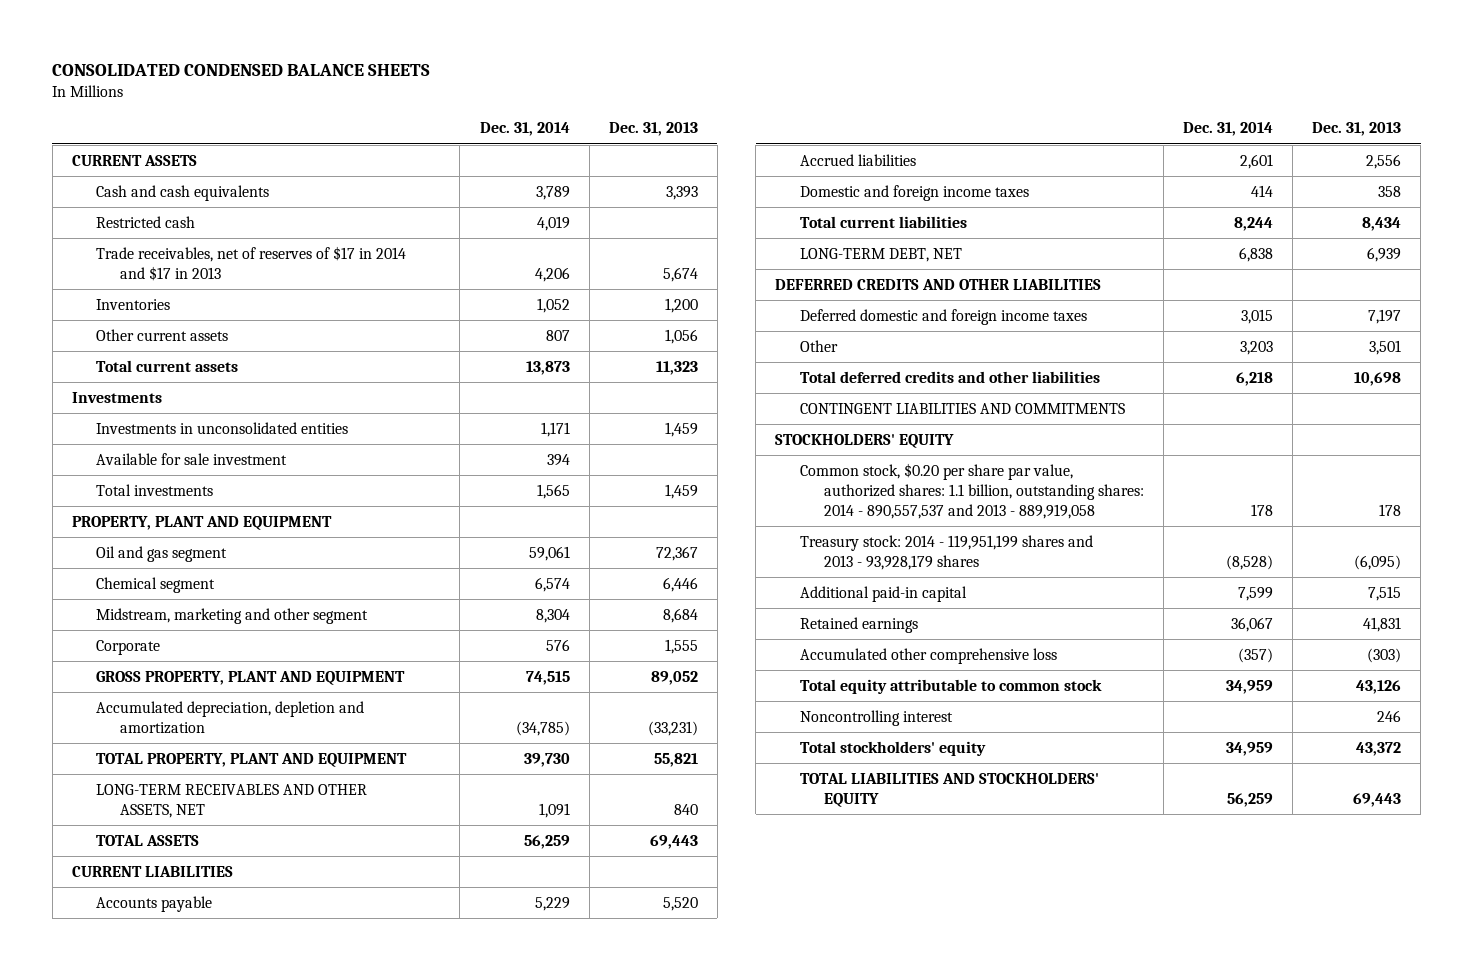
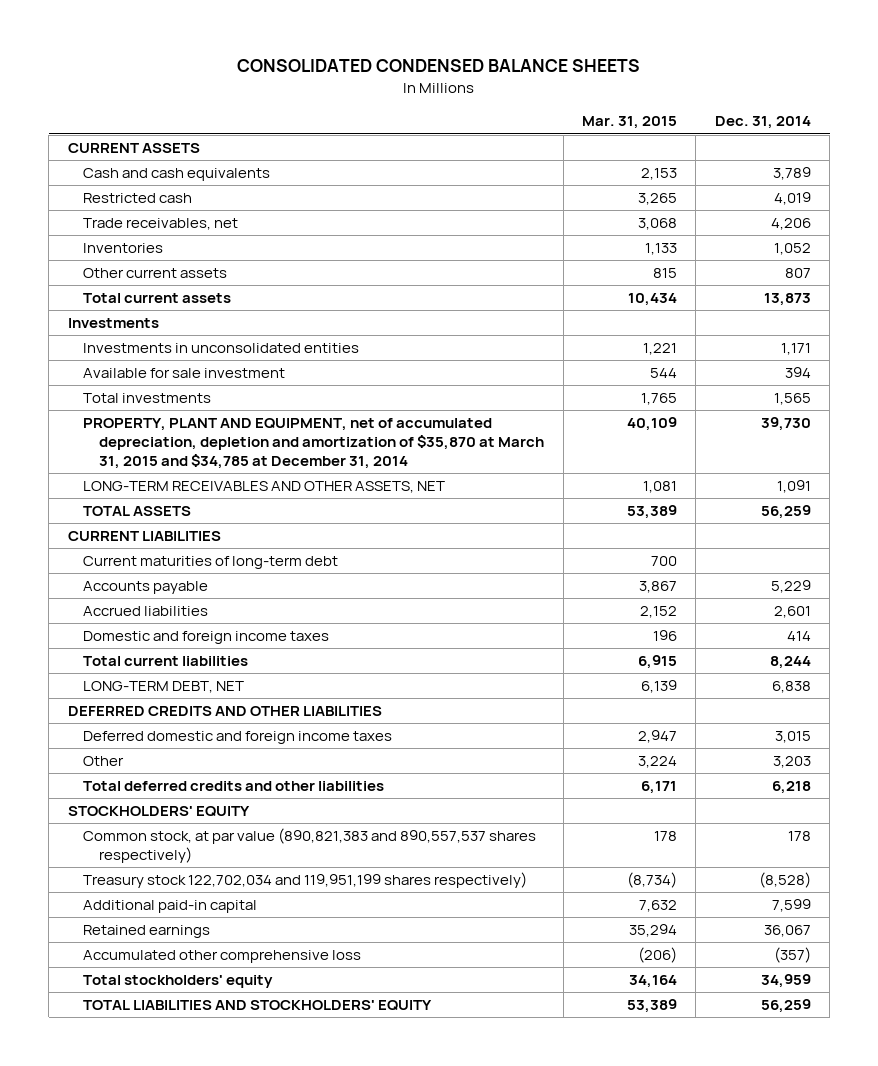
[608,122,698,137] Dec. 31, 2013 -> none
none -> [582,116,678,130] Mar. 31, 2015
[96,245,407,281] Trade receivables, net of reserves of $17 in 2014 and $17 in 2013 -> [83,218,239,231] Trade receivables, net
[72,515,333,530] PROPERTY, PLANT AND EQUIPMENT -> none
[96,545,228,562] Oil and gas segment -> none
[96,576,216,593] Chemical segment -> none
[96,607,369,624] Midstream, marketing and other segment -> none
[96,639,161,655] Corporate -> none
[96,670,406,685] GROSS PROPERTY, PLANT AND EQUIPMENT -> none
[96,700,365,734] Accumulated depreciation, depletion and amortization -> none
[96,752,408,767] TOTAL PROPERTY, PLANT AND EQUIPMENT -> [83,418,545,469] PROPERTY, PLANT AND EQUIPMENT, net of accumulated depreciation, depletion and amortization of $35,870 at March 31, 2015 and $34,785 at December 31, 2014
none -> [83,556,339,570] Current maturities of long-term debt
[799,402,1125,414] CONTINGENT LIABILITIES AND COMMITMENTS -> none
[799,462,1144,519] Common stock, $0.20 per share par value, authorized shares: 1.1 billion, outstanding shares: 2014 - 890,557,537 and 2013 - 889,919,058 -> [83,828,537,864] Common stock, at par value (890,821,383 and 890,557,537 shares respectively)
[799,534,1093,570] Treasury stock: 2014 - 119,951,199 shares and 2013 - 93,928,179 shares -> [83,872,528,889] Treasury stock 122,702,034 and 119,951,199 shares respectively)
[799,678,1102,694] Total equity attributable to common stock -> none
[799,709,953,726] Noncontrolling interest -> none

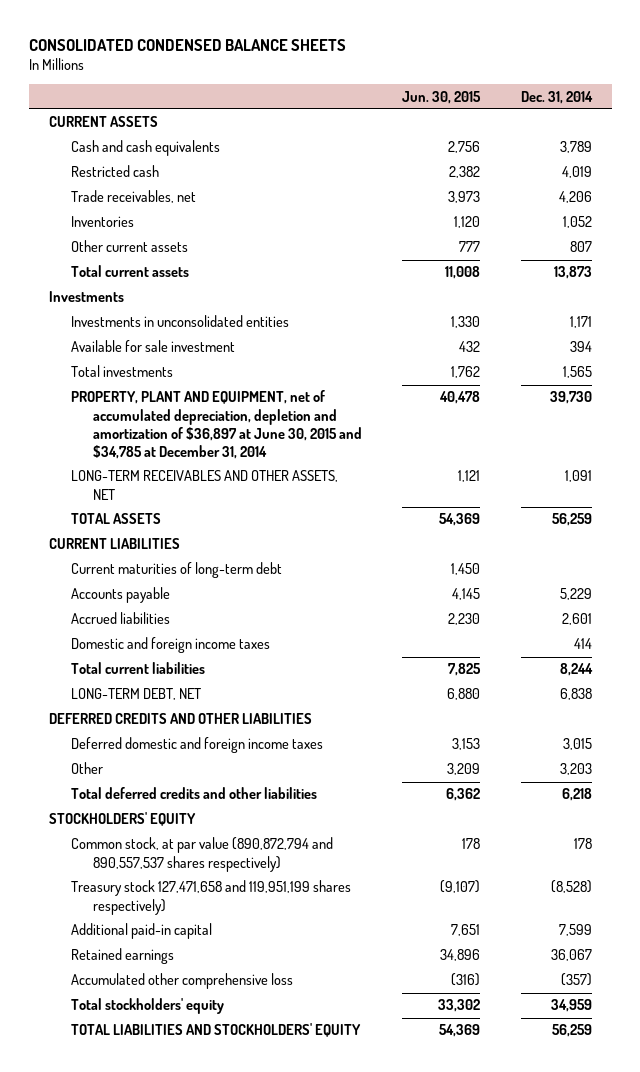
[582,116,678,130] Mar. 31, 2015 -> none
none -> [402,90,482,104] Jun. 30, 2015
[83,418,545,469] PROPERTY, PLANT AND EQUIPMENT, net of accumulated depreciation, depletion and amortization of $35,870 at March 31, 2015 and $34,785 at December 31, 2014 -> [70,390,363,459] PROPERTY, PLANT AND EQUIPMENT, net of accumulated depreciation, depletion and amortization of $36,897 at June 30, 2015 and $34,785 at December 31, 2014
[83,828,537,864] Common stock, at par value (890,821,383 and 890,557,537 shares respectively) -> [70,837,333,872] Common stock, at par value (890,872,794 and 890,557,537 shares respectively)
[83,872,528,889] Treasury stock 122,702,034 and 119,951,199 shares respectively) -> [70,880,351,915] Treasury stock 127,471,658 and 119,951,199 shares respectively)

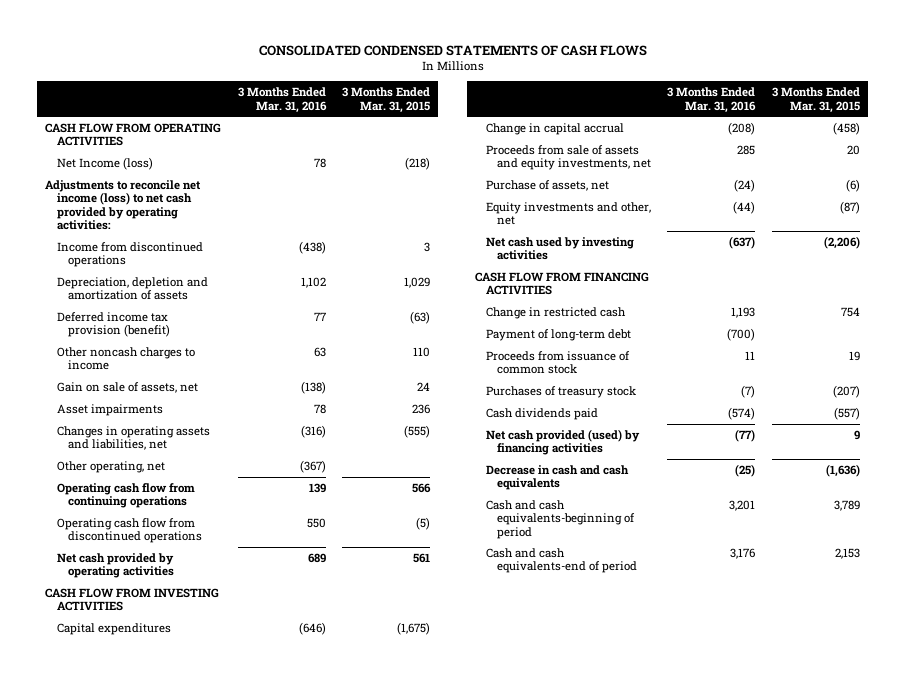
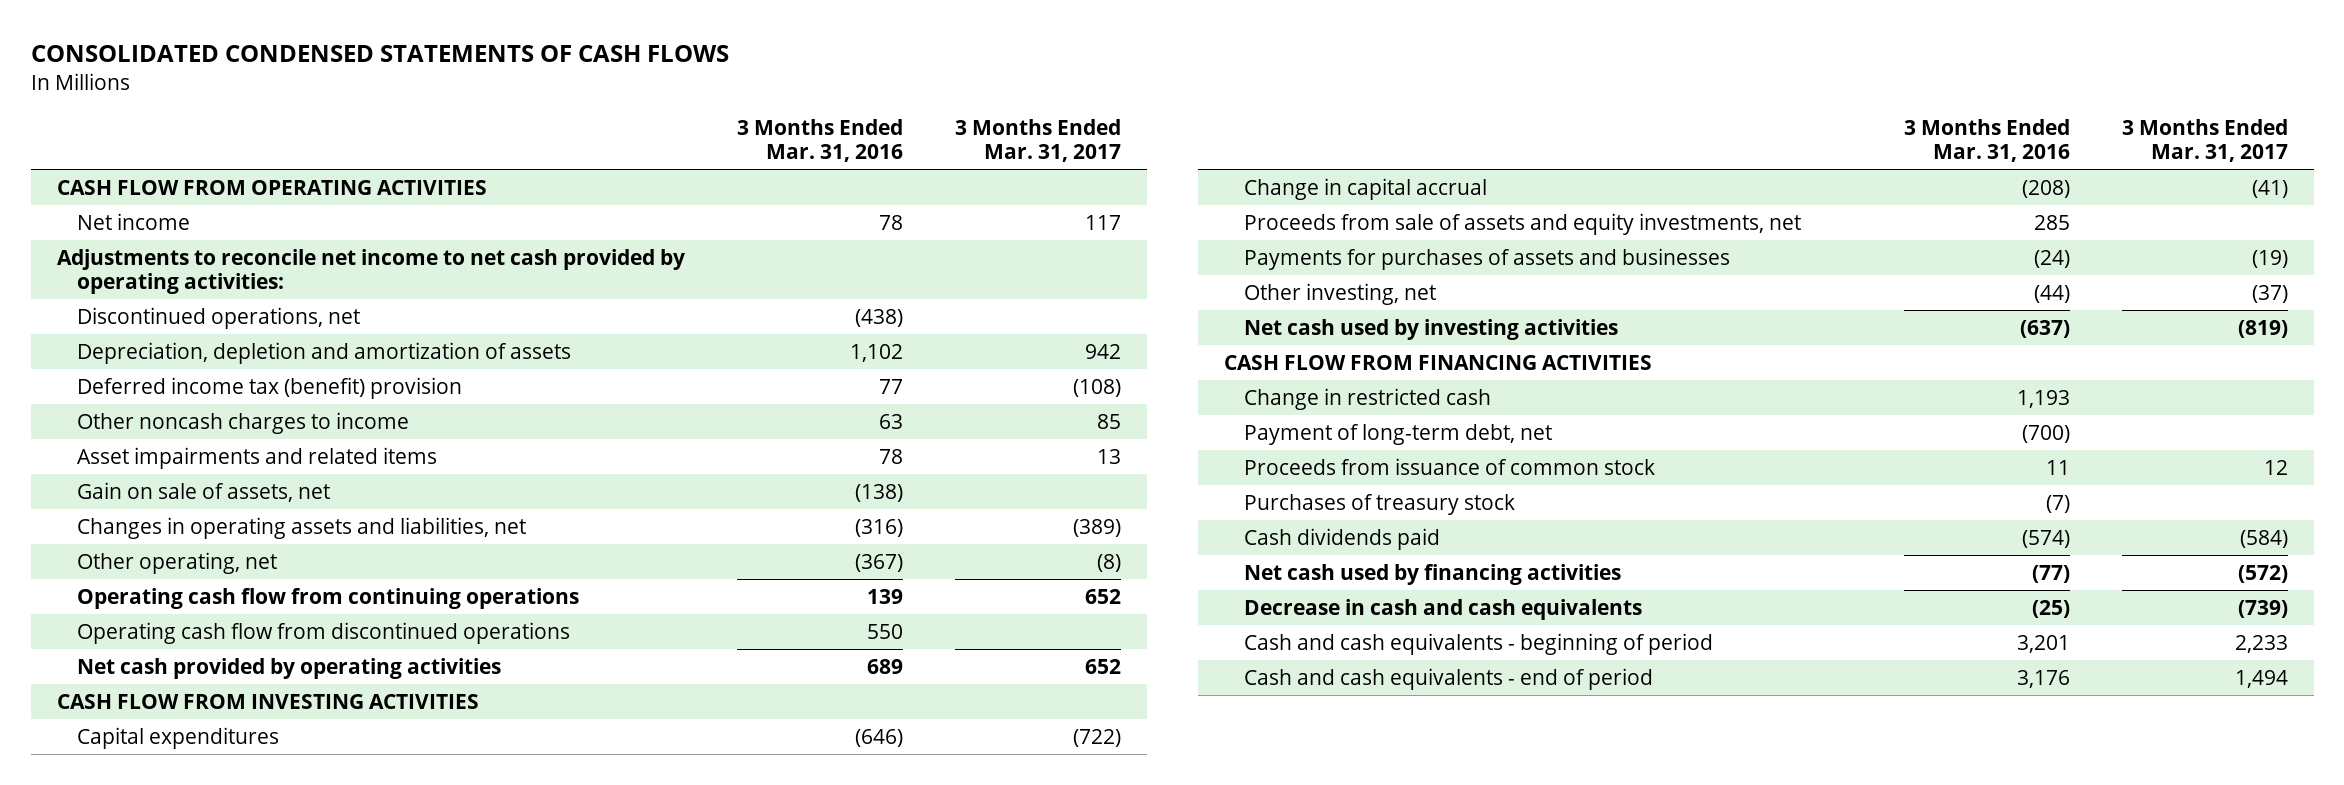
[342,87,431,113] 3 Months Ended Mar. 31, 2015 -> none
none -> [954,118,1121,162] 3 Months Ended Mar. 31, 2017
[56,156,153,170] Net Income (loss) -> [77,212,191,230] Net income
[45,179,202,230] Adjustments to reconcile net income (loss) to net cash provided by operating activities: -> [56,248,685,294] Adjustments to reconcile net income to net cash provided by operating activities:
[56,241,203,268] Income from discontinued operations -> [77,306,361,329] Discontinued operations, net
[56,311,170,338] Deferred income tax provision (benefit) -> [77,376,463,399] Deferred income tax (benefit) provision
none -> [77,446,438,469] Asset impairments and related items
[56,403,163,416] Asset impairments -> none
[485,179,609,191] Purchase of assets, net -> none
none -> [1244,247,1731,270] Payments for purchases of assets and businesses
[485,201,651,226] Equity investments and other, net -> [1244,282,1437,305] Other investing, net
[485,328,631,341] Payment of long-term debt -> [1244,423,1553,445] Payment of long-term debt, net
[485,428,640,456] Net cash provided (used) by financing activities -> [1244,563,1622,585] Net cash used by financing activities
[485,499,636,539] Cash and cash equivalents-beginning of period -> [1244,632,1714,655] Cash and cash equivalents - beginning of period
[485,547,638,574] Cash and cash equivalents-end of period -> [1244,667,1654,690] Cash and cash equivalents - end of period

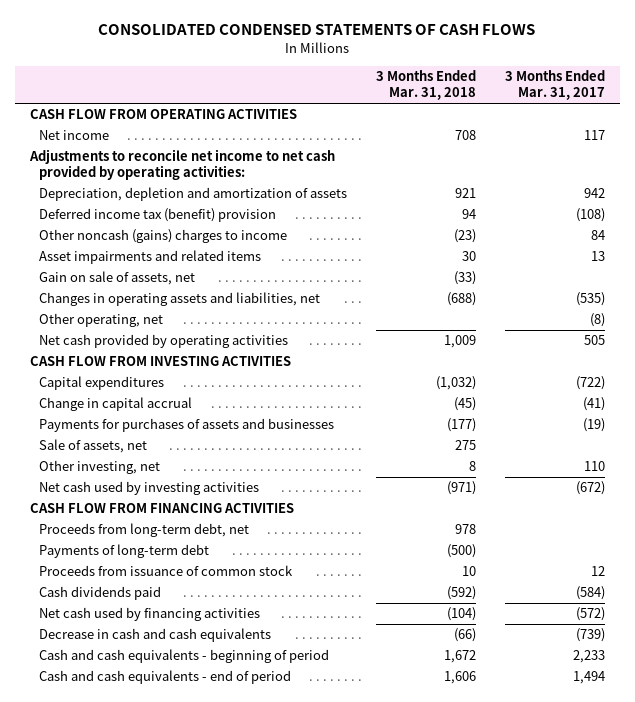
[736,118,903,162] 3 Months Ended Mar. 31, 2016 -> none
none -> [376,70,477,101] 3 Months Ended Mar. 31, 2018
[77,306,361,329] Discontinued operations, net -> none
[77,411,410,434] Other noncash charges to income -> [39,229,288,244] Other noncash (gains) charges to income
[1096,413,1121,429] 85 -> [591,230,606,241] 84
[1072,518,1121,537] (389) -> [576,292,606,307] (535)
[77,587,580,609] Operating cash flow from continuing operations -> none
[77,621,571,644] Operating cash flow from discontinued operations -> none
[1084,658,1121,674] 652 -> [584,335,606,346] 505
[1244,212,1802,235] Proceeds from sale of assets and equity investments, net -> none
none -> [39,439,148,454] Sale of assets, net
[2251,284,2288,303] (37) -> [584,461,606,472] 110
[2237,319,2288,338] (819) -> [576,481,606,496] (672)
[1244,387,1492,410] Change in restricted cash -> none
none -> [39,523,250,538] Proceeds from long-term debt, net
[1244,423,1553,445] Payment of long-term debt, net -> [39,544,210,559] Payments of long-term debt
[1244,493,1516,515] Purchases of treasury stock -> none

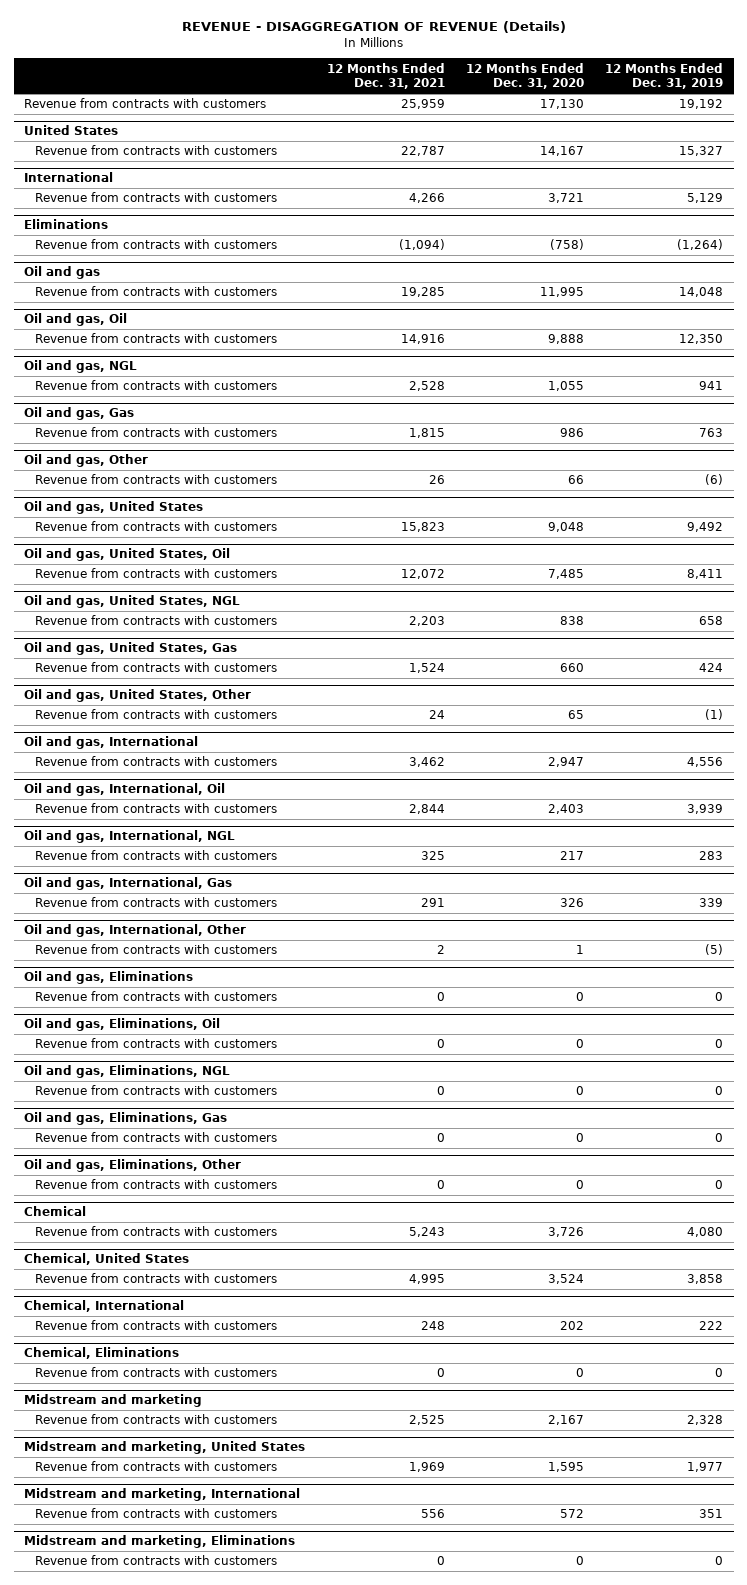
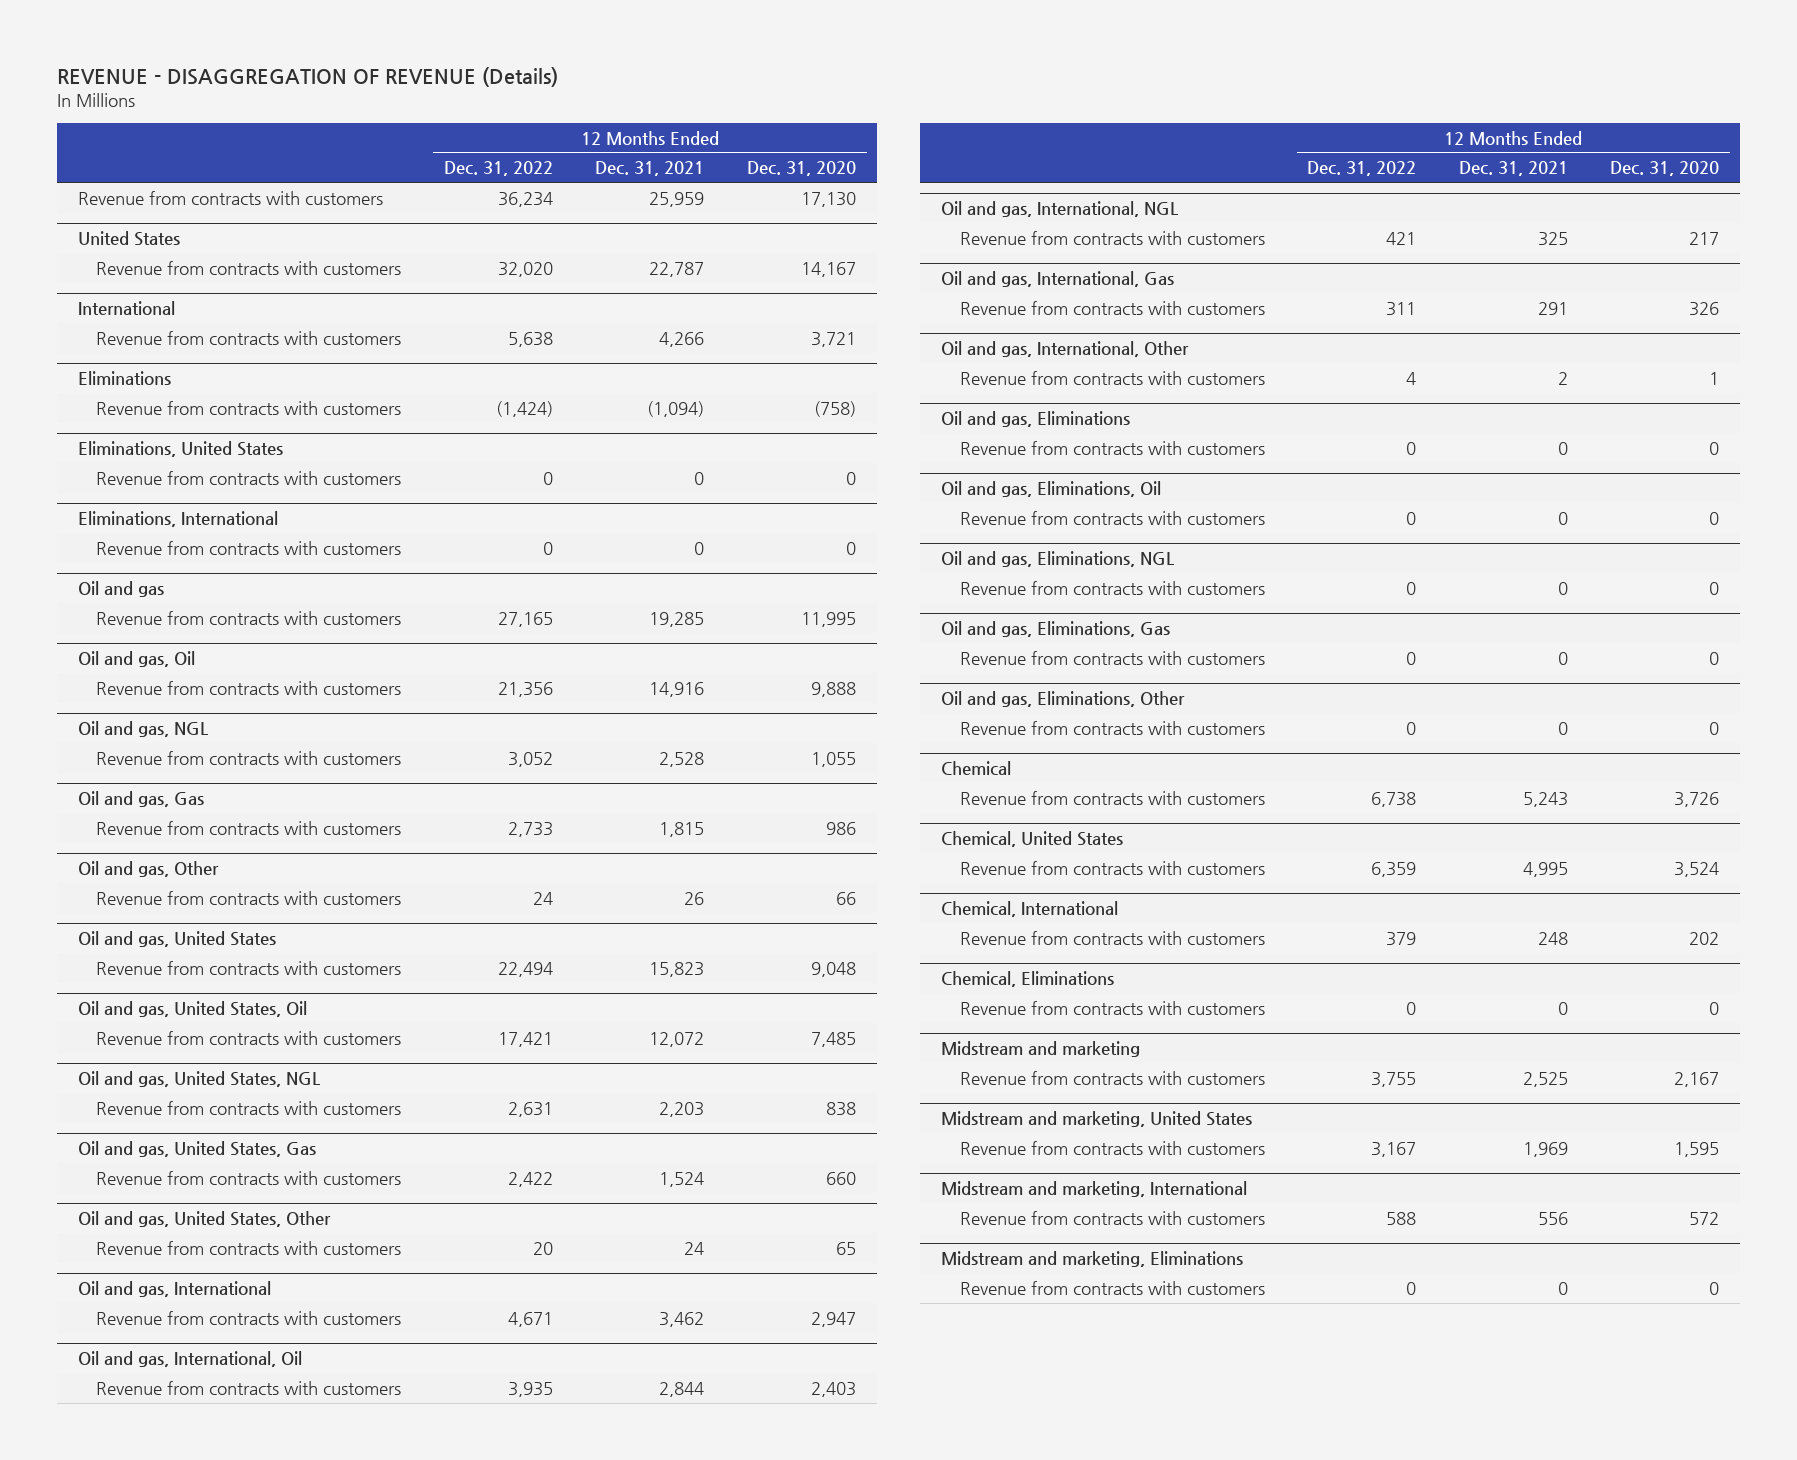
[605,62,724,90] 12 Months Ended Dec. 31, 2019 -> none
none -> [443,161,553,177] Dec. 31, 2022
none -> [77,441,283,458] Eliminations, United States
none -> [96,470,402,485] Revenue from contracts with customers
none -> [77,511,278,528] Eliminations, International
none -> [96,540,402,555] Revenue from contracts with customers

